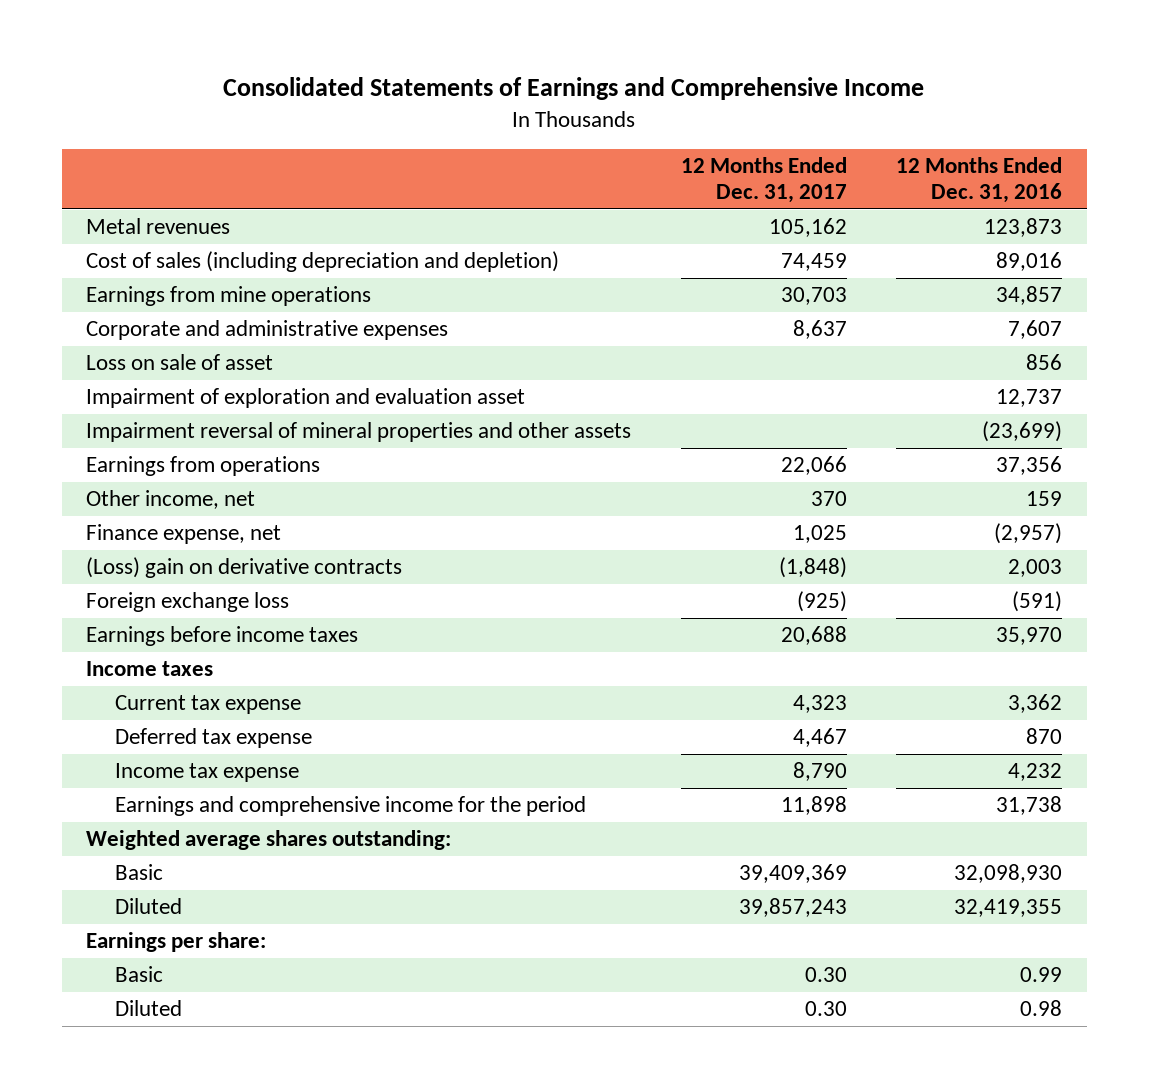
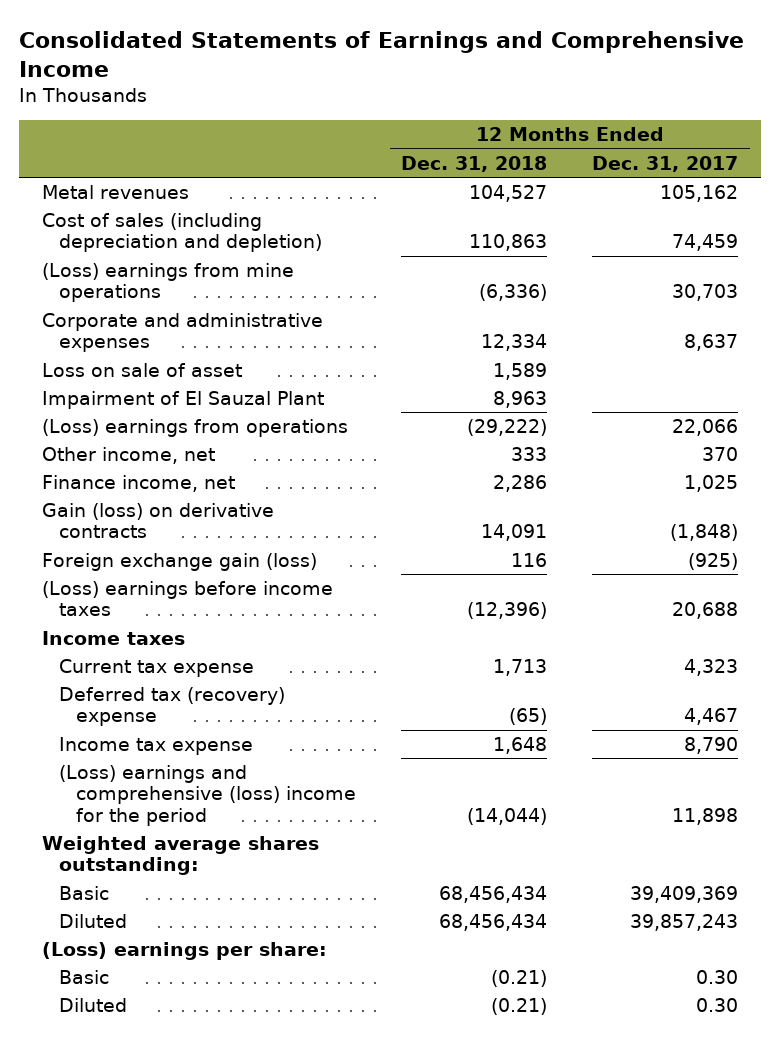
[896,157,1063,204] 12 Months Ended Dec. 31, 2016 -> none
none -> [401,155,548,172] Dec. 31, 2018
[86,286,372,307] Earnings from mine operations -> [41,262,294,303] (Loss) earnings from mine operations
[86,388,526,409] Impairment of exploration and evaluation asset -> none
[86,422,632,443] Impairment reversal of mineral properties and other assets -> none
none -> [41,390,324,409] Impairment of El Sauzal Plant
[86,456,321,477] Earnings from operations -> [41,418,348,437] (Loss) earnings from operations
[86,524,282,545] Finance expense, net -> [41,474,235,492] Finance income, net
[86,557,403,579] (Loss) gain on derivative contracts -> [41,502,274,539] Gain (loss) on derivative contracts
[86,592,290,613] Foreign exchange loss -> [41,552,317,571] Foreign exchange gain (loss)
[86,626,359,647] Earnings before income taxes -> [41,580,333,617] (Loss) earnings before income taxes
[114,728,312,749] Deferred tax expense -> [58,686,285,727] Deferred tax (recovery) expense
[114,796,586,817] Earnings and comprehensive income for the period -> [58,764,356,827] (Loss) earnings and comprehensive (loss) income for the period
[86,932,267,953] Earnings per share: -> [41,941,327,960] (Loss) earnings per share:

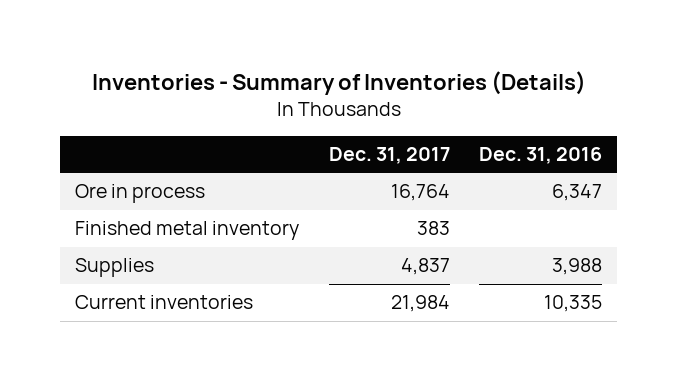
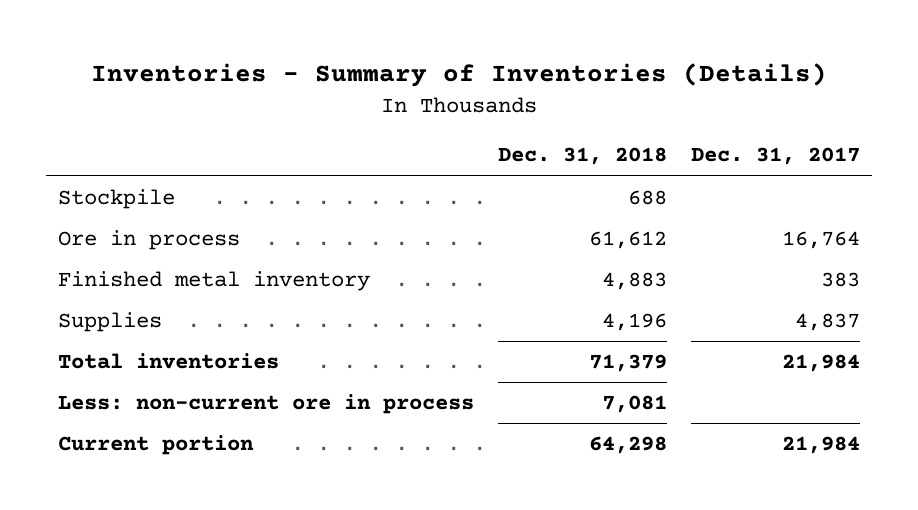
[478,147,602,165] Dec. 31, 2016 -> none
none -> [497,147,667,166] Dec. 31, 2018
none -> [58,189,176,210] Stockpile
none -> [58,353,280,370] Total inventories
none -> [58,394,475,415] Less: non-current ore in process
[75,295,254,310] Current inventories -> [58,435,255,456] Current portion

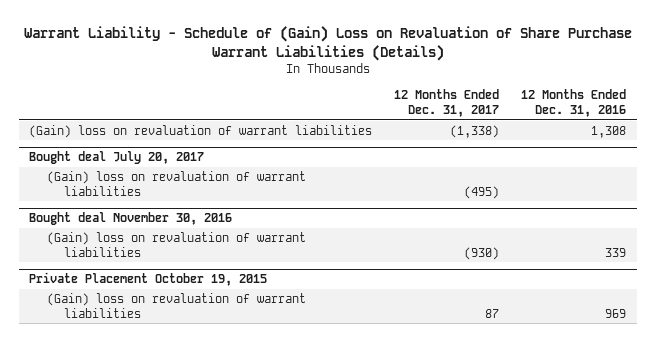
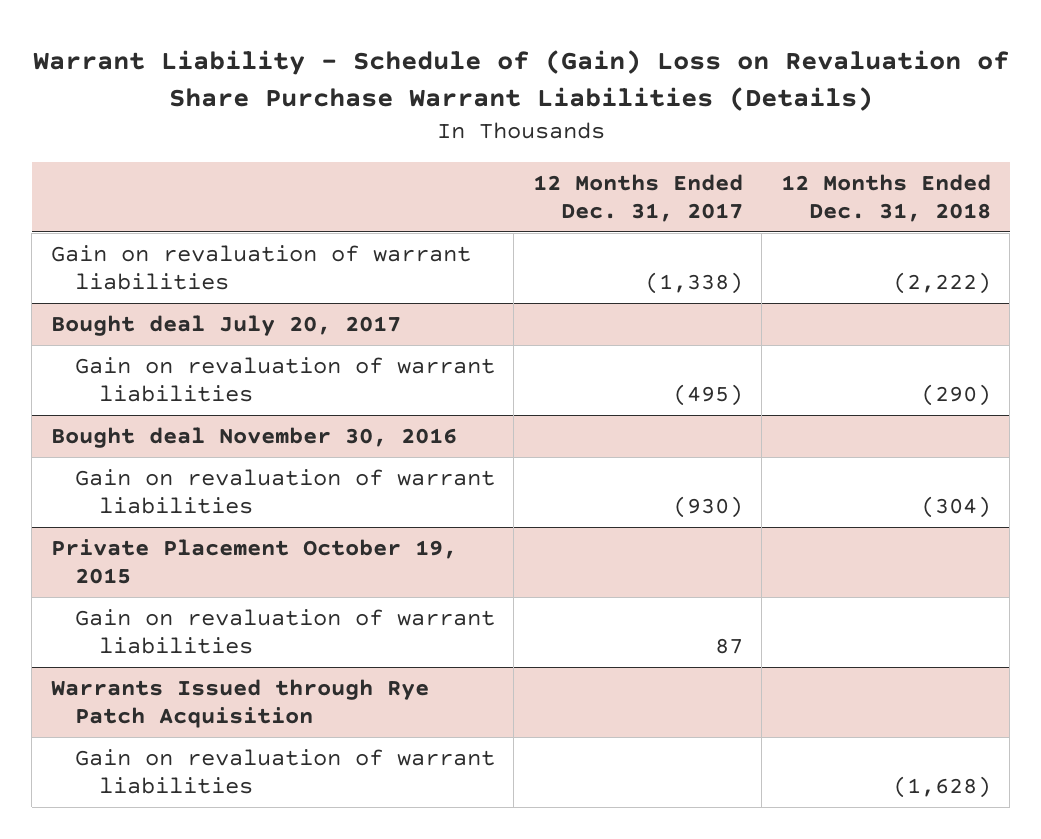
[521,89,627,118] 12 Months Ended Dec. 31, 2016 -> none
none -> [780,174,991,223] 12 Months Ended Dec. 31, 2018
[29,124,373,138] (Gain) loss on revaluation of warrant liabilities -> [50,245,471,290] Gain on revaluation of warrant liabilities
[46,170,306,196] (Gain) loss on revaluation of warrant liabilities -> [74,357,495,402] Gain on revaluation of warrant liabilities
[46,231,306,257] (Gain) loss on revaluation of warrant liabilities -> [74,469,495,514] Gain on revaluation of warrant liabilities
[46,292,306,318] (Gain) loss on revaluation of warrant liabilities -> [74,609,495,654] Gain on revaluation of warrant liabilities
none -> [50,679,429,728] Warrants Issued through Rye Patch Acquisition
none -> [74,749,495,794] Gain on revaluation of warrant liabilities

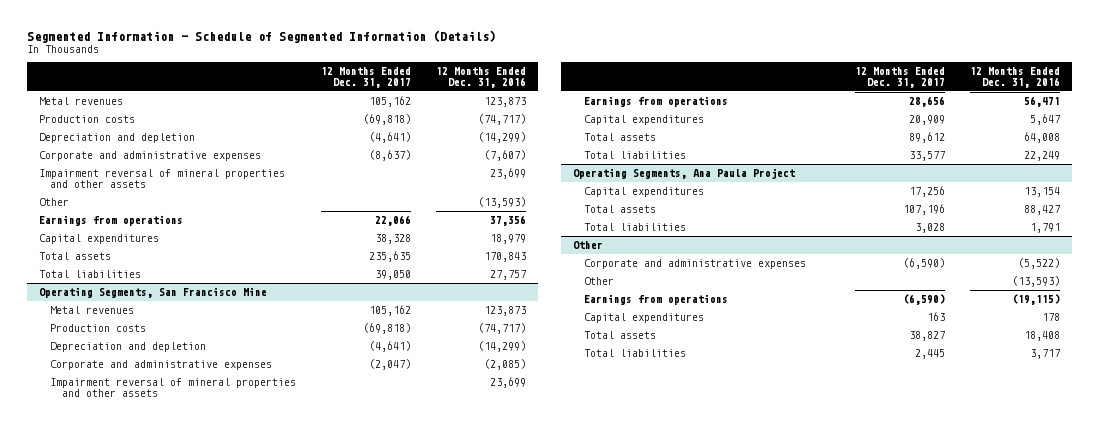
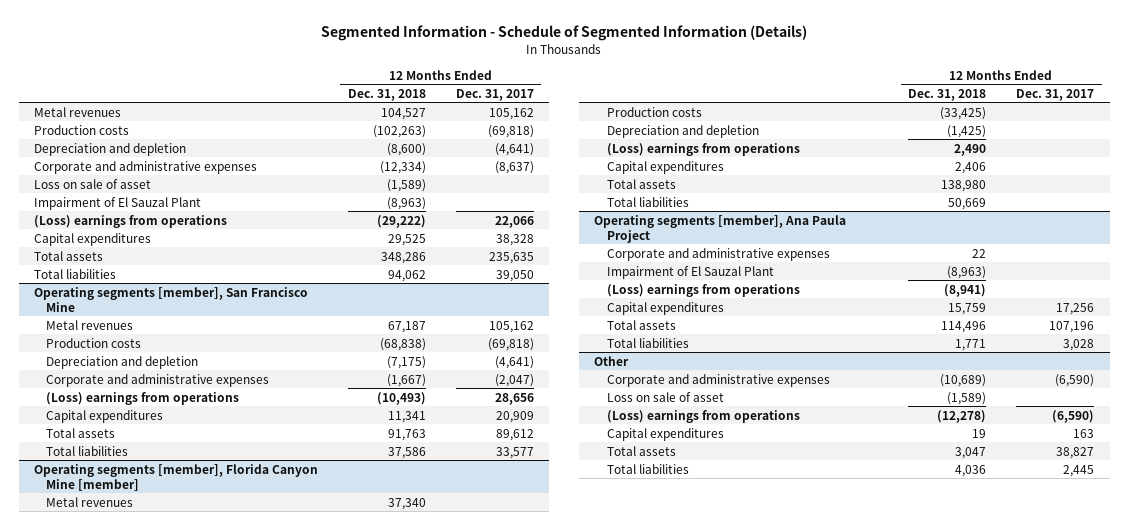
[435,66,526,89] 12 Months Ended Dec. 31, 2016 -> none
none -> [347,88,426,101] Dec. 31, 2018
[38,169,285,189] Impairment reversal of mineral properties and other assets -> none
[38,198,69,207] Other -> none
none -> [33,178,151,189] Loss on sale of asset
none -> [33,196,201,210] Impairment of El Sauzal Plant
[38,215,183,227] Earnings from operations -> [33,214,227,228] (Loss) earnings from operations
[38,287,267,299] Operating Segments, San Francisco Mine -> [33,286,308,312] Operating segments [member], San Francisco Mine
[50,378,297,398] Impairment reversal of mineral properties and other assets -> none
[584,96,729,108] Earnings from operations -> [46,391,240,405] (Loss) earnings from operations
none -> [33,463,318,491] Operating segments [member], Florida Canyon Mine [member]
none -> [46,496,134,507] Metal revenues
none -> [606,106,702,117] Production costs
none -> [606,124,759,138] Depreciation and depletion
none -> [606,142,800,156] (Loss) earnings from operations
none -> [606,160,724,174] Capital expenditures
none -> [606,178,676,189] Total assets
none -> [606,196,689,207] Total liabilities
[572,168,795,180] Operating Segments, Ana Paula Project -> [594,214,847,243] Operating segments [member], Ana Paula Project
none -> [606,247,830,261] Corporate and administrative expenses
none -> [606,265,774,279] Impairment of El Sauzal Plant
none -> [606,283,800,297] (Loss) earnings from operations
[584,277,615,286] Other -> none
none -> [606,391,724,402] Loss on sale of asset
[584,294,729,306] Earnings from operations -> [606,409,800,423] (Loss) earnings from operations

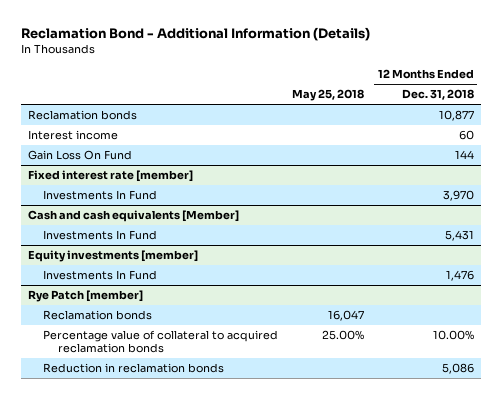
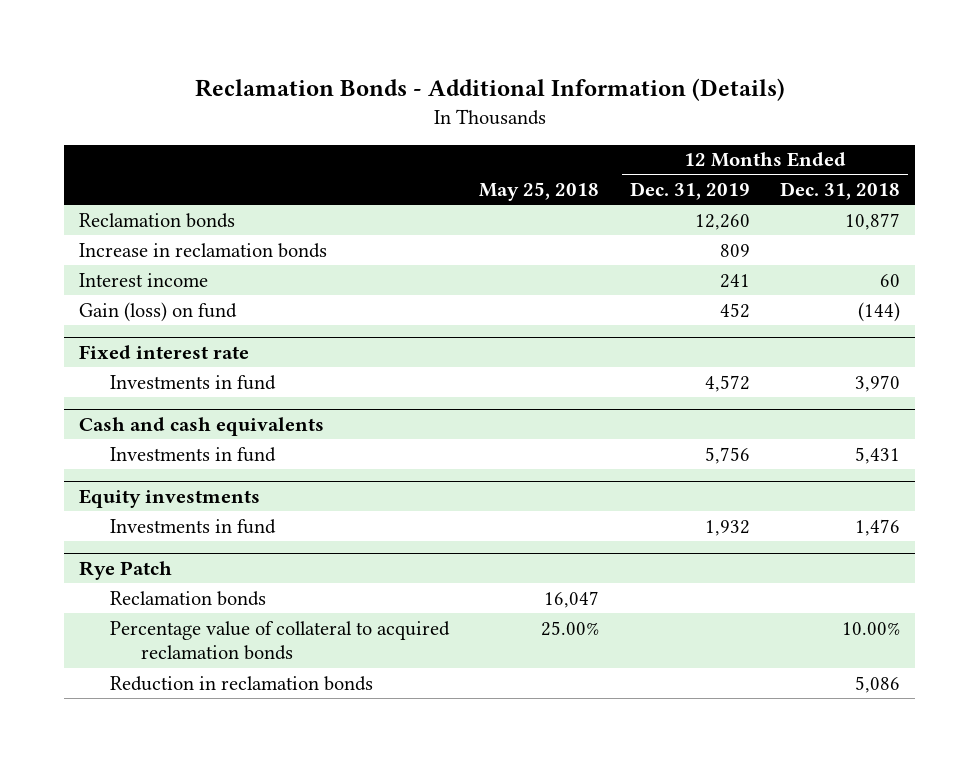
[20,27,370,42] Reclamation Bond - Additional Information (Details) -> [194,77,785,101] Reclamation Bonds - Additional Information (Details)
none -> [629,182,750,201] Dec. 31, 2019
none -> [78,242,327,258] Increase in reclamation bonds
[27,150,132,161] Gain Loss On Fund -> [78,301,237,322] Gain (loss) on fund
[454,150,474,160] 144 -> [858,301,901,322] (144)
[27,170,193,183] Fixed interest rate [member] -> [78,345,249,360] Fixed interest rate
[43,190,158,201] Investments In Fund -> [109,374,276,390] Investments in fund
[27,210,239,223] Cash and cash equivalents [Member] -> [78,417,324,437] Cash and cash equivalents
[43,230,158,241] Investments In Fund -> [109,446,276,462] Investments in fund
[27,250,198,263] Equity investments [member] -> [78,489,260,509] Equity investments
[43,270,158,281] Investments In Fund -> [109,518,276,534] Investments in fund
[27,290,143,303] Rye Patch [member] -> [78,561,172,581] Rye Patch

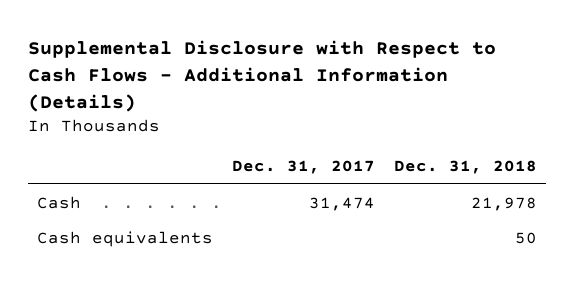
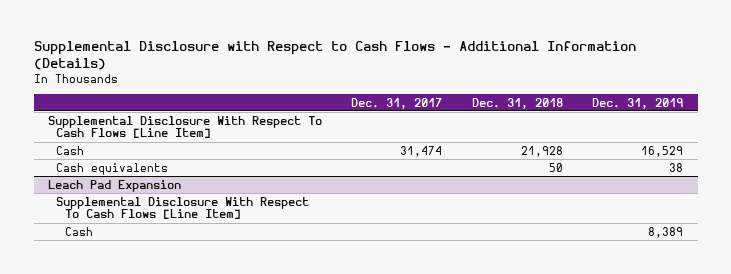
none -> [592,97,684,109] Dec. 31, 2019
none -> [48,115,323,139] Supplemental Disclosure With Respect To Cash Flows [Line Item]
[470,196,537,211] 21,978 -> [520,145,563,157] 21,928
none -> [48,179,182,192] Leach Pad Expansion
none -> [56,196,310,220] Supplemental Disclosure With Respect To Cash Flows [Line Item]
none -> [64,226,93,236] Cash

